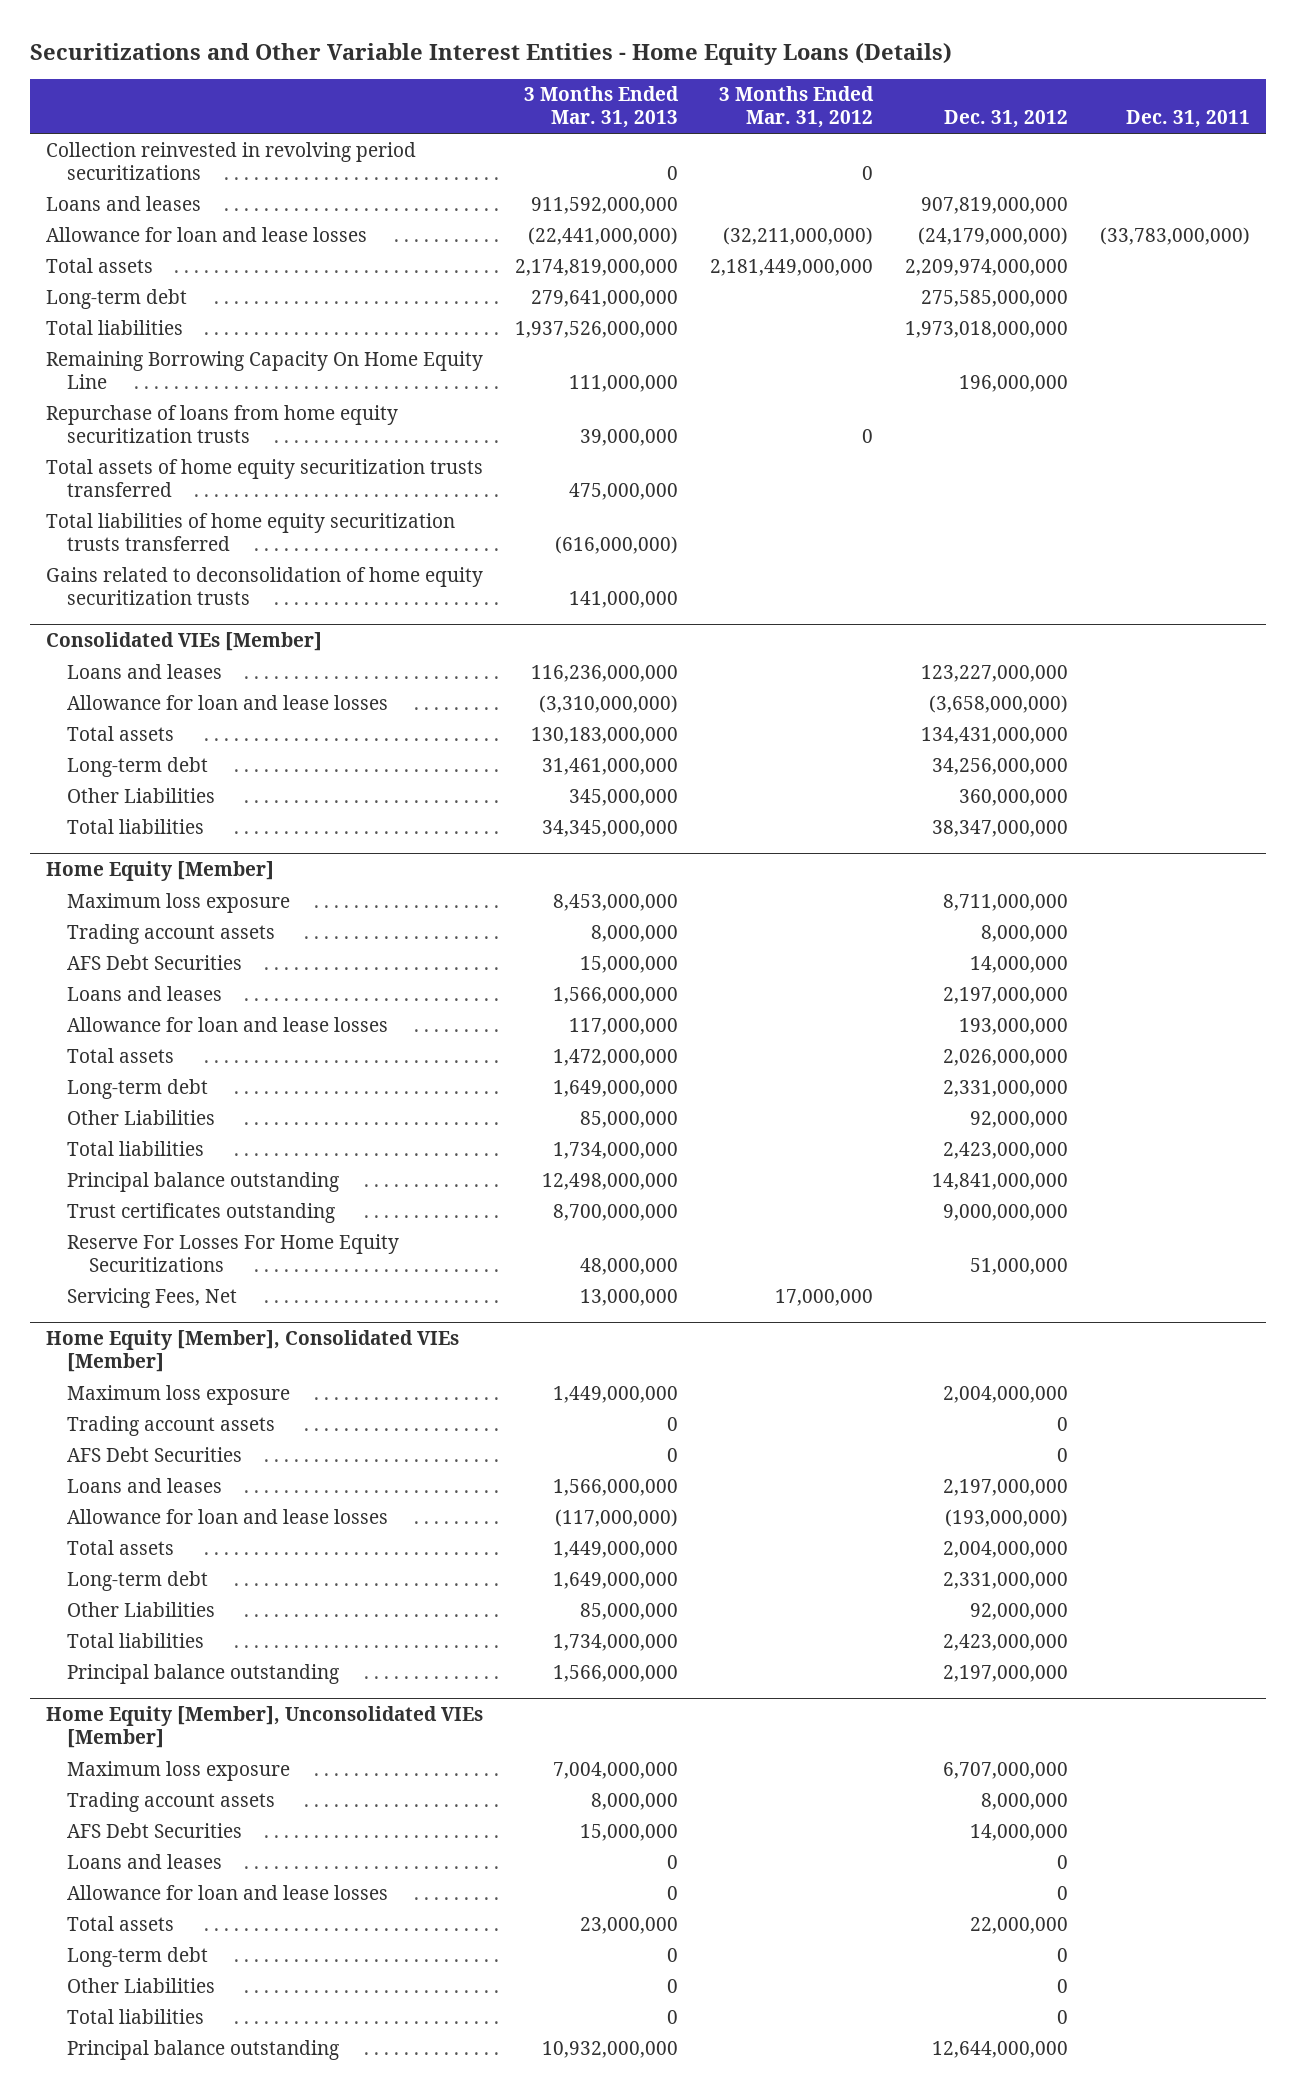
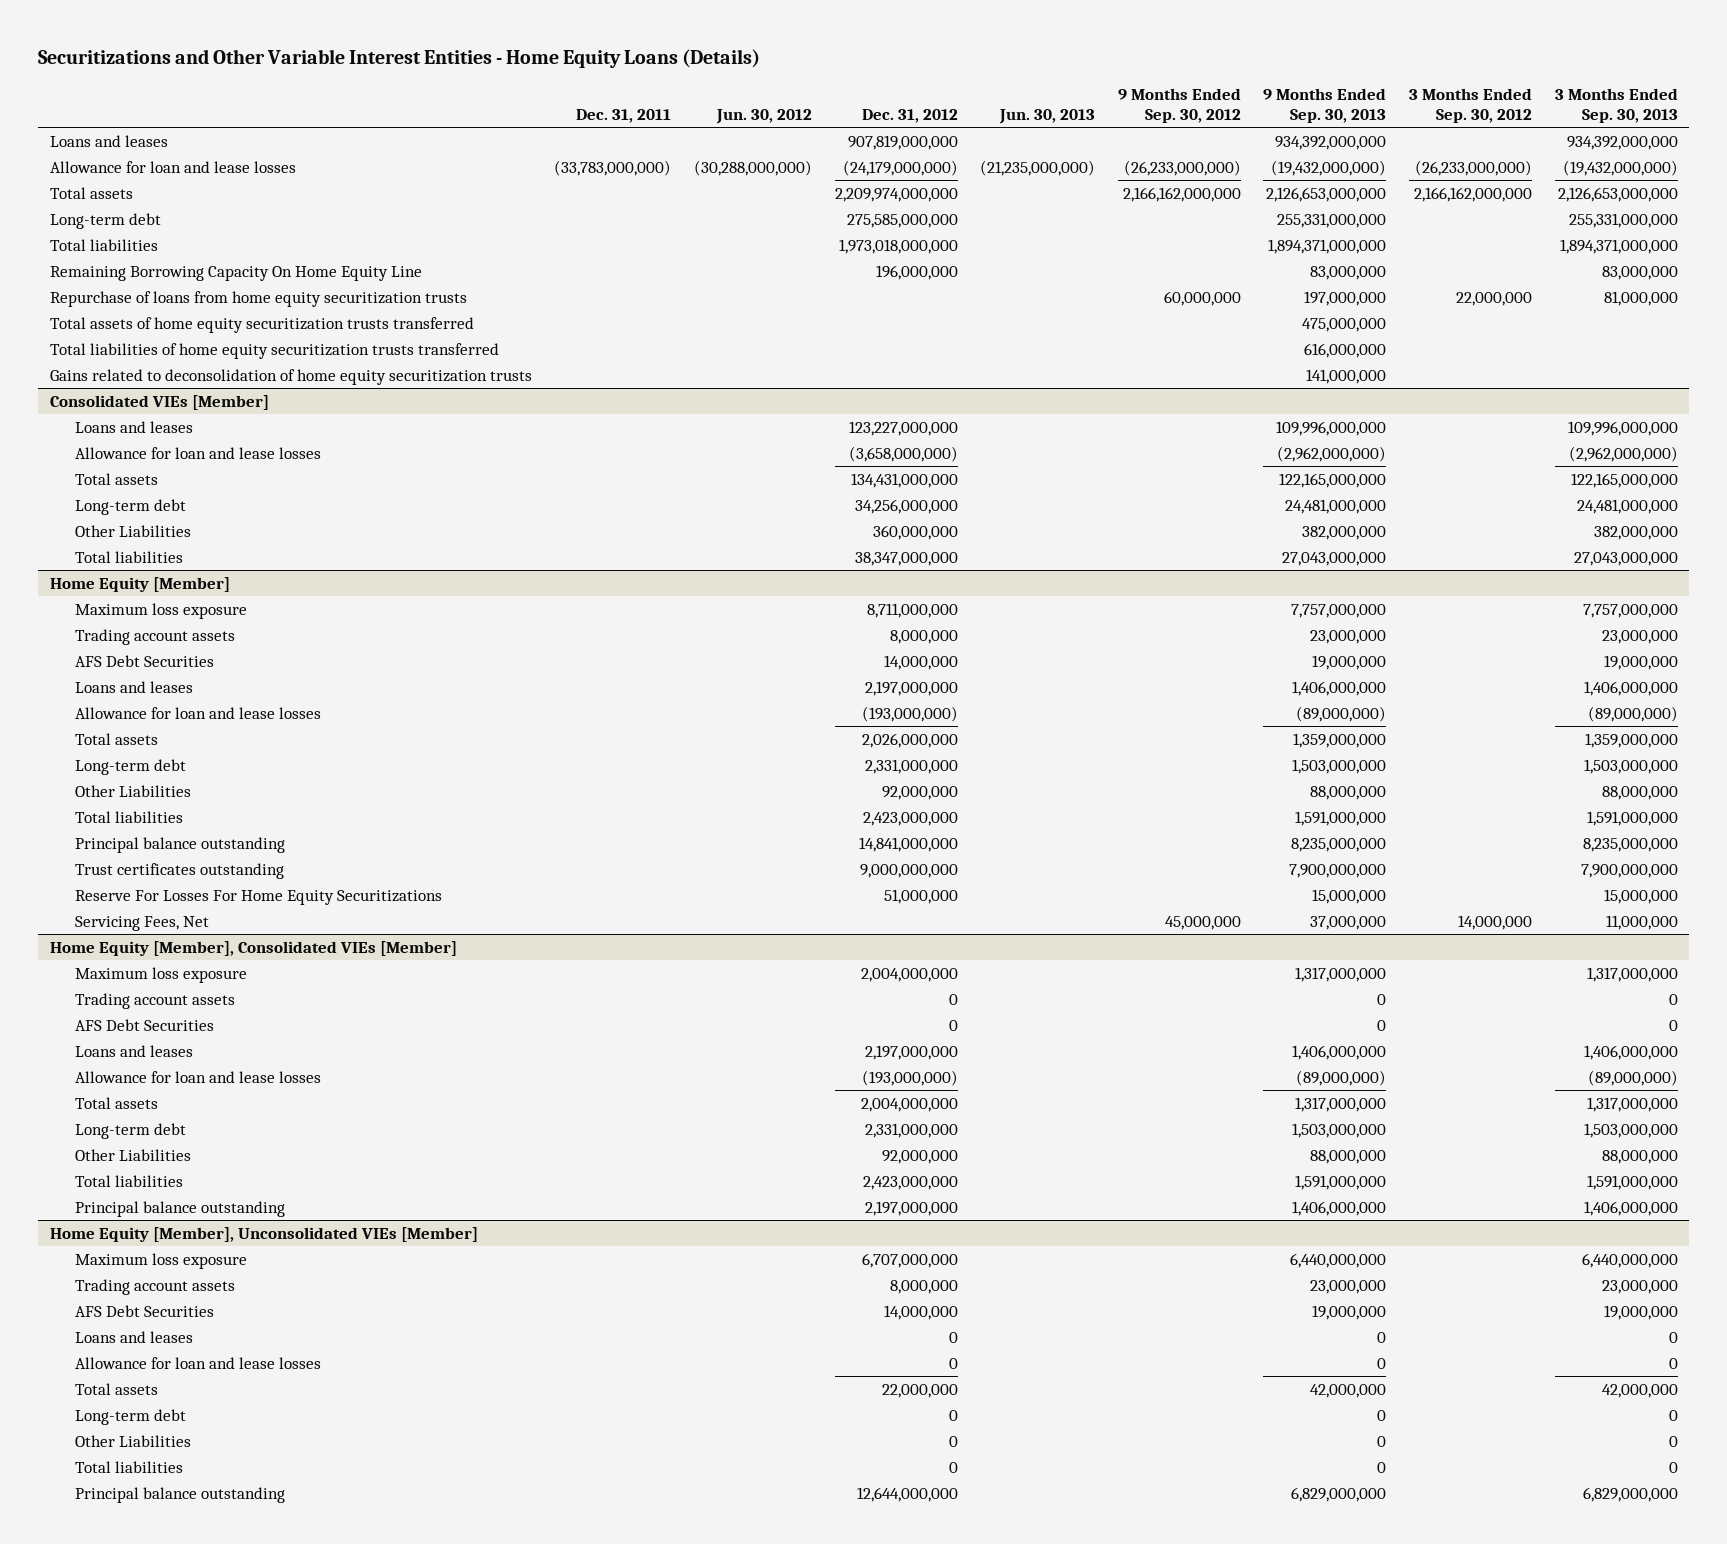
[523,86,679,129] 3 Months Ended Mar. 31, 2013 -> none
[718,86,874,129] 3 Months Ended Mar. 31, 2012 -> none
none -> [715,109,812,125] Jun. 30, 2012
none -> [999,109,1096,125] Jun. 30, 2013
none -> [1117,87,1241,124] 9 Months Ended Sep. 30, 2012
none -> [1263,87,1387,124] 9 Months Ended Sep. 30, 2013
none -> [1409,87,1533,124] 3 Months Ended Sep. 30, 2012
none -> [1554,87,1678,124] 3 Months Ended Sep. 30, 2013
[45,141,416,180] Collection reinvested in revolving period securitizations -> none
[958,1017,1068,1035] 193,000,000 -> [861,705,958,722] (193,000,000)

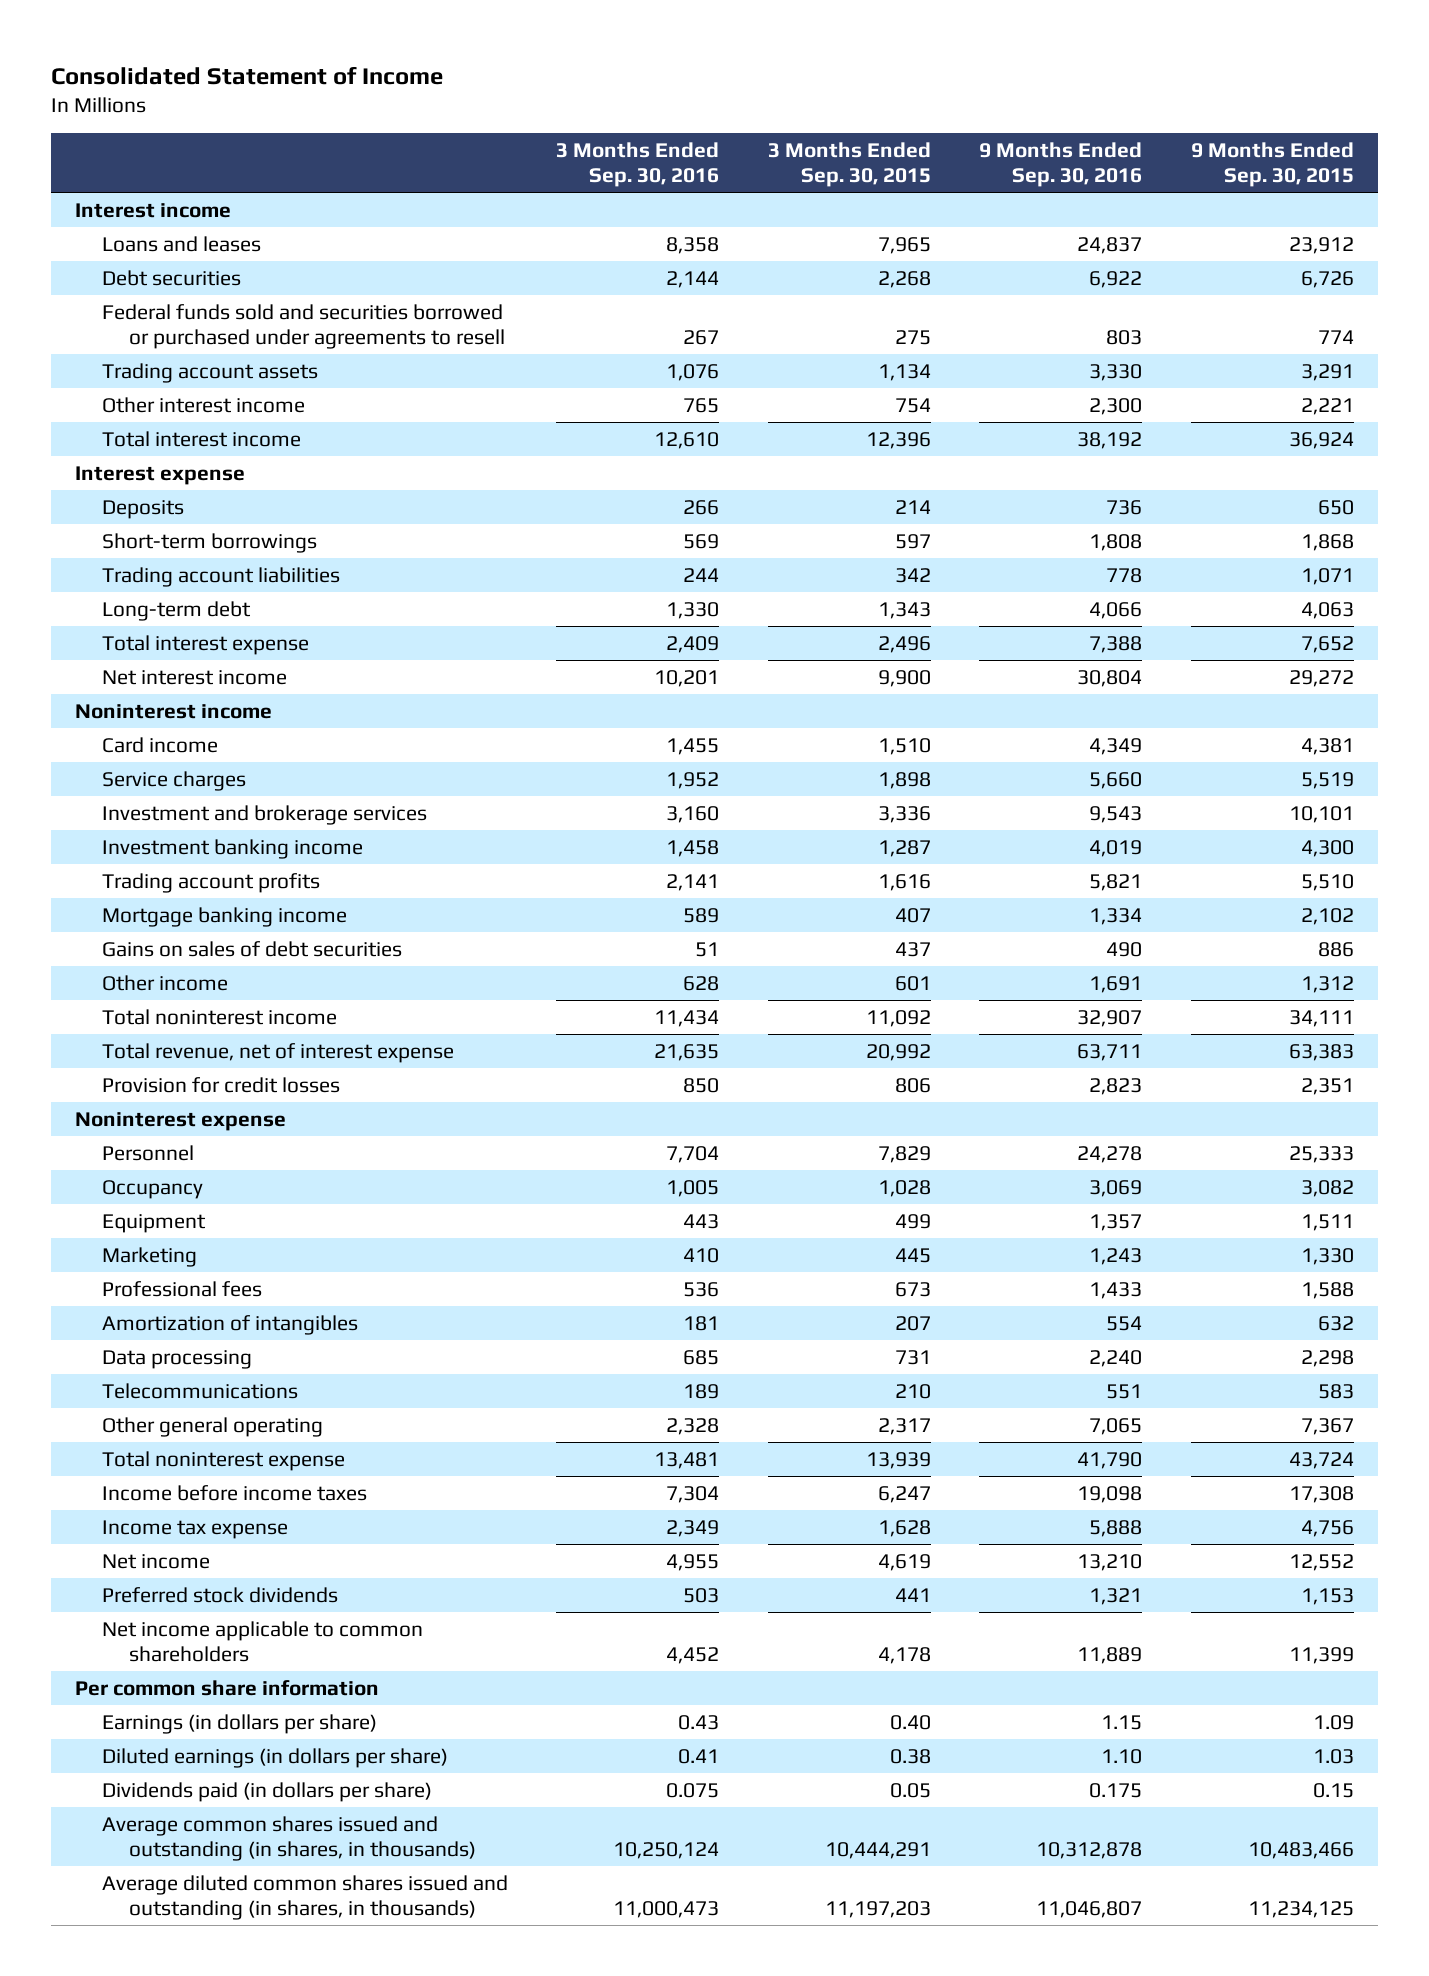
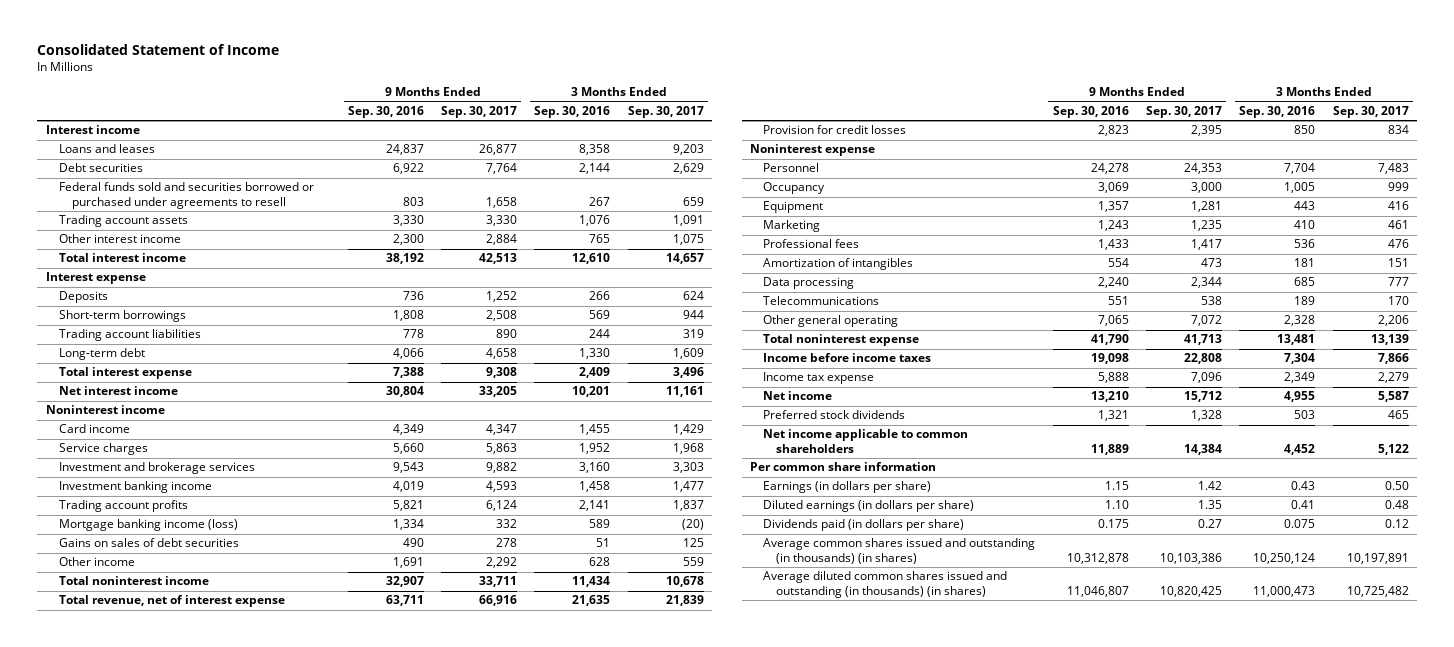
[767,142,931,188] 3 Months Ended Sep. 30, 2015 -> none
[1190,142,1354,188] 9 Months Ended Sep. 30, 2015 -> none
none -> [441,106,518,119] Sep. 30, 2017
none -> [627,106,704,119] Sep. 30, 2017
[102,906,348,927] Mortgage banking income -> [58,519,238,532] Mortgage banking income (loss)
[102,1815,476,1861] Average common shares issued and outstanding (in shares, in thousands) -> [763,538,1036,564] Average common shares issued and outstanding (in thousands) (in shares)
[102,1874,509,1920] Average diluted common shares issued and outstanding (in shares, in thousands) -> [763,571,1008,598] Average diluted common shares issued and outstanding (in thousands) (in shares)

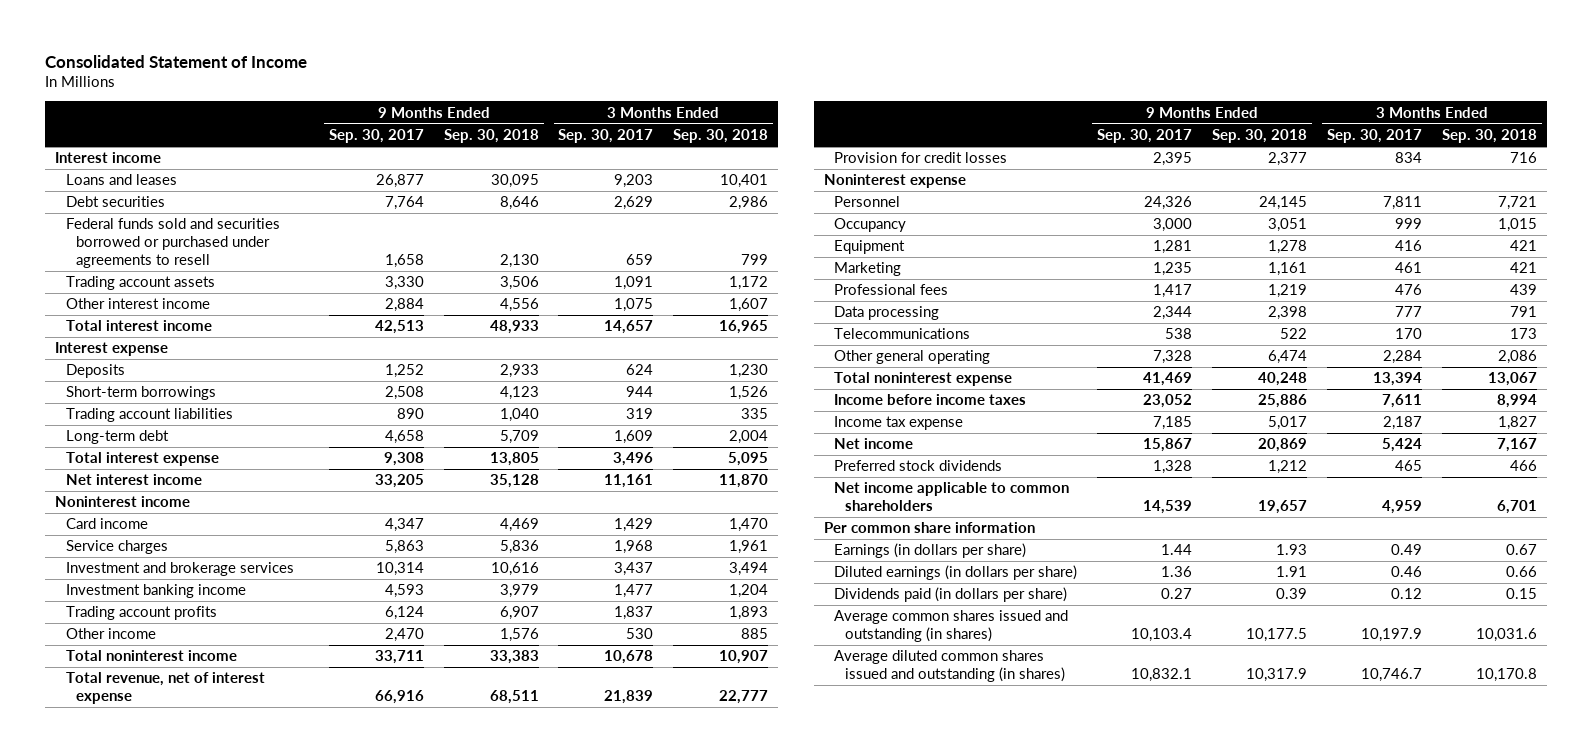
[347,106,424,119] Sep. 30, 2016 -> none
[534,106,611,119] Sep. 30, 2016 -> none
none -> [443,129,539,144] Sep. 30, 2018
none -> [673,129,769,144] Sep. 30, 2018
[486,462,518,474] 9,882 -> [375,562,424,577] 10,314
[672,462,704,474] 3,303 -> [614,562,654,577] 3,437
[58,519,238,532] Mortgage banking income (loss) -> none
[58,538,239,548] Gains on sales of debt securities -> none
[486,557,518,569] 2,292 -> [384,628,424,643] 2,470
[682,557,704,567] 559 -> [626,628,654,640] 530
[1183,163,1222,175] 24,353 -> [1144,196,1193,211] 24,326
[1377,163,1409,175] 7,483 -> [1383,196,1423,211] 7,811
[763,258,914,271] Amortization of intangibles -> none
[1190,315,1222,327] 7,072 -> [1153,350,1193,365] 7,328
[1377,315,1409,327] 2,206 -> [1383,350,1423,365] 2,284
[1183,334,1222,346] 41,713 -> [1143,372,1193,387] 41,469
[1370,334,1409,346] 13,139 -> [1373,372,1423,387] 13,394
[1183,353,1222,365] 22,808 -> [1143,394,1193,409] 23,052
[1377,353,1409,365] 7,866 -> [1382,394,1423,409] 7,611
[1190,372,1222,384] 7,096 -> [1153,416,1193,431] 7,185
[1377,372,1409,384] 2,279 -> [1383,416,1423,431] 2,187
[1183,391,1222,403] 15,712 -> [1143,438,1193,453] 15,867
[1377,391,1409,403] 5,587 -> [1382,438,1423,453] 5,424
[1183,443,1222,455] 14,384 -> [1143,500,1193,515] 14,539
[1377,443,1409,455] 5,122 -> [1382,500,1423,515] 4,959
[1197,481,1222,491] 1.42 -> [1161,544,1193,556] 1.44
[1384,481,1409,491] 0.50 -> [1391,544,1423,556] 0.49
[1197,500,1222,510] 1.35 -> [1161,566,1193,578] 1.36
[1384,500,1409,510] 0.48 -> [1391,566,1423,578] 0.46
[763,538,1036,564] Average common shares issued and outstanding (in thousands) (in shares) -> [834,610,1069,643] Average common shares issued and outstanding (in shares)
[1159,552,1222,564] 10,103,386 -> [1131,628,1193,643] 10,103.4
[1346,552,1409,564] 10,197,891 -> [1361,628,1423,643] 10,197.9
[763,571,1008,598] Average diluted common shares issued and outstanding (in thousands) (in shares) -> [834,650,1065,683] Average diluted common shares issued and outstanding (in shares)
[1159,585,1222,597] 10,820,425 -> [1131,668,1193,683] 10,832.1
[1346,585,1409,597] 10,725,482 -> [1361,668,1423,683] 10,746.7

